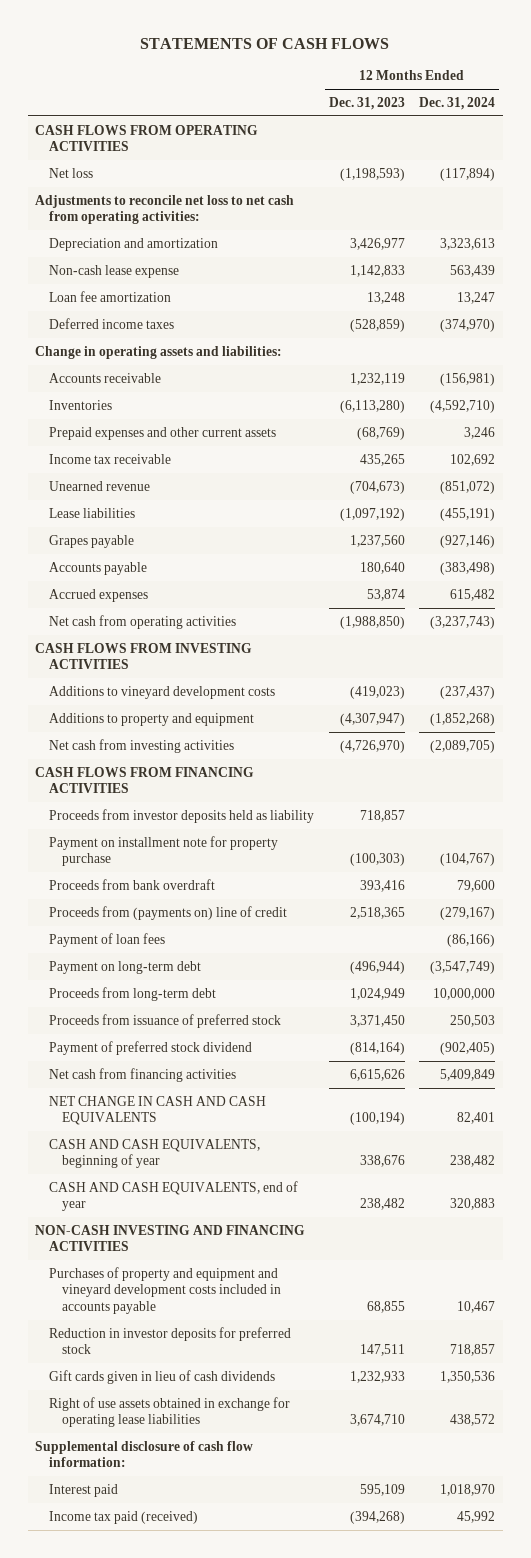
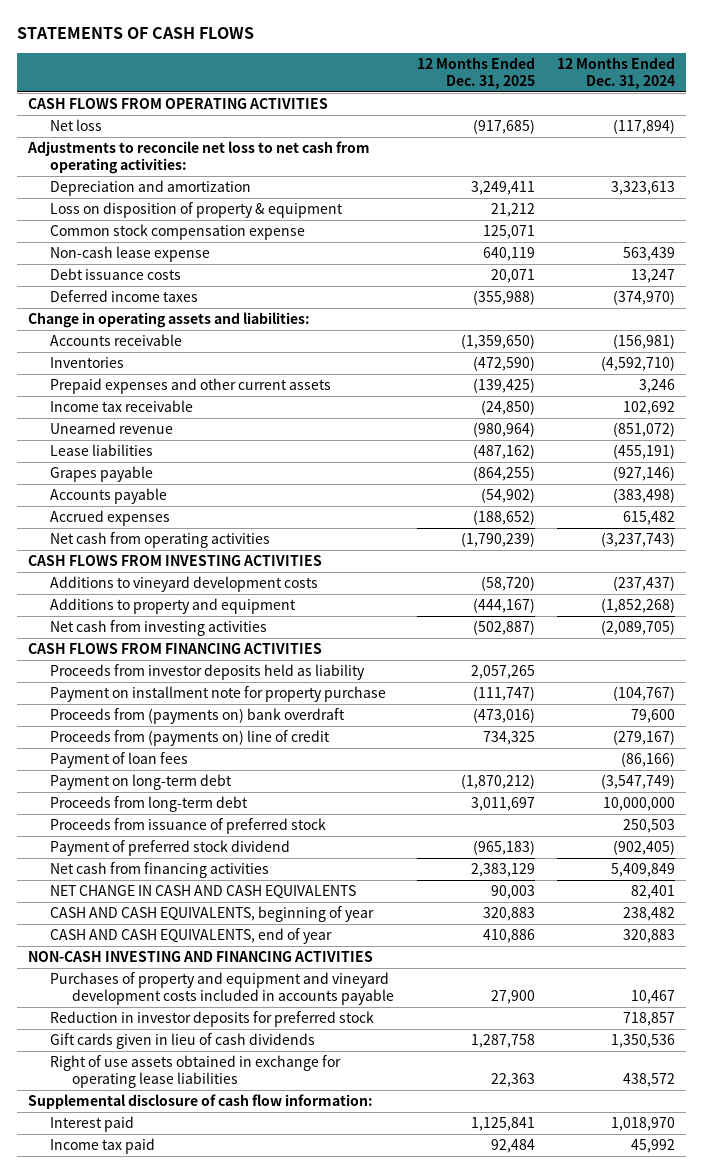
[328,97,405,111] Dec. 31, 2023 -> none
none -> [416,56,535,90] 12 Months Ended Dec. 31, 2025
none -> [50,202,344,219] Loss on disposition of property & equipment
none -> [50,224,306,241] Common stock compensation expense
[48,290,171,302] Loan fee amortization -> [50,268,182,281] Debt issuance costs
[48,878,215,890] Proceeds from bank overdraft -> [50,708,346,725] Proceeds from (payments on) bank overdraft
[48,1510,198,1524] Income tax paid (received) -> [50,1138,156,1155] Income tax paid

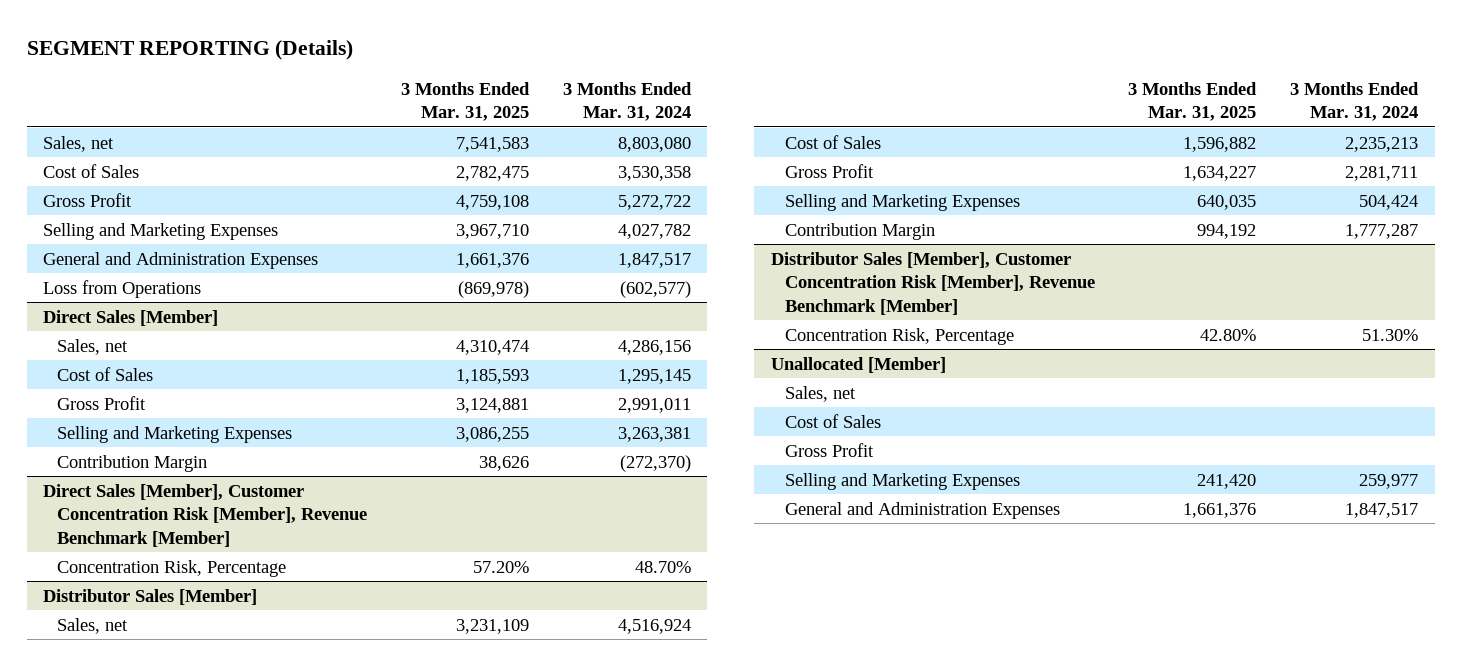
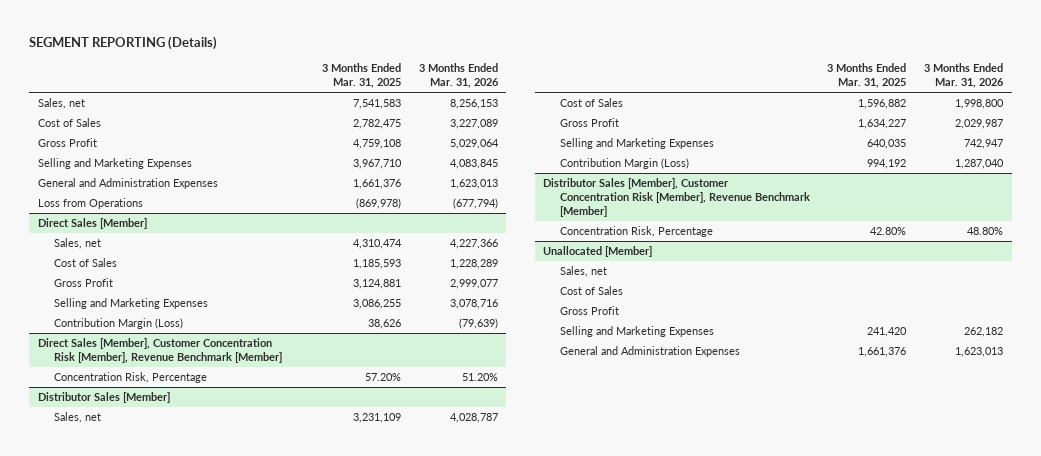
[562,81,692,122] 3 Months Ended Mar. 31, 2024 -> none
none -> [418,63,499,88] 3 Months Ended Mar. 31, 2026
[57,454,208,472] Contribution Margin -> [54,318,184,330] Contribution Margin (Loss)
[784,222,935,240] Contribution Margin -> [559,158,689,170] Contribution Margin (Loss)

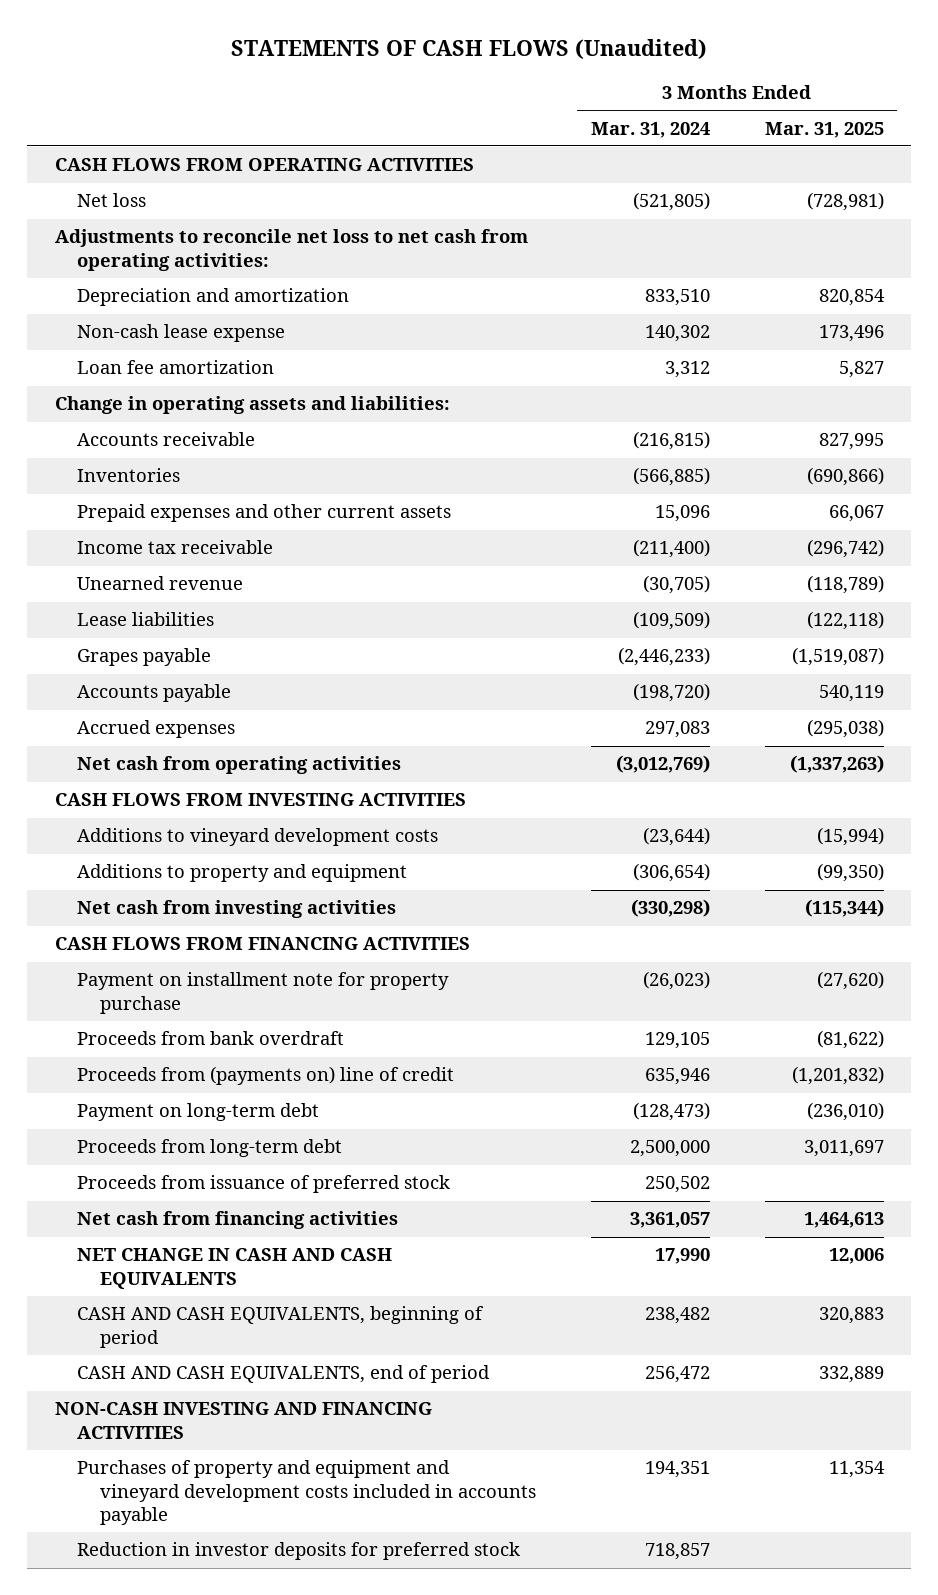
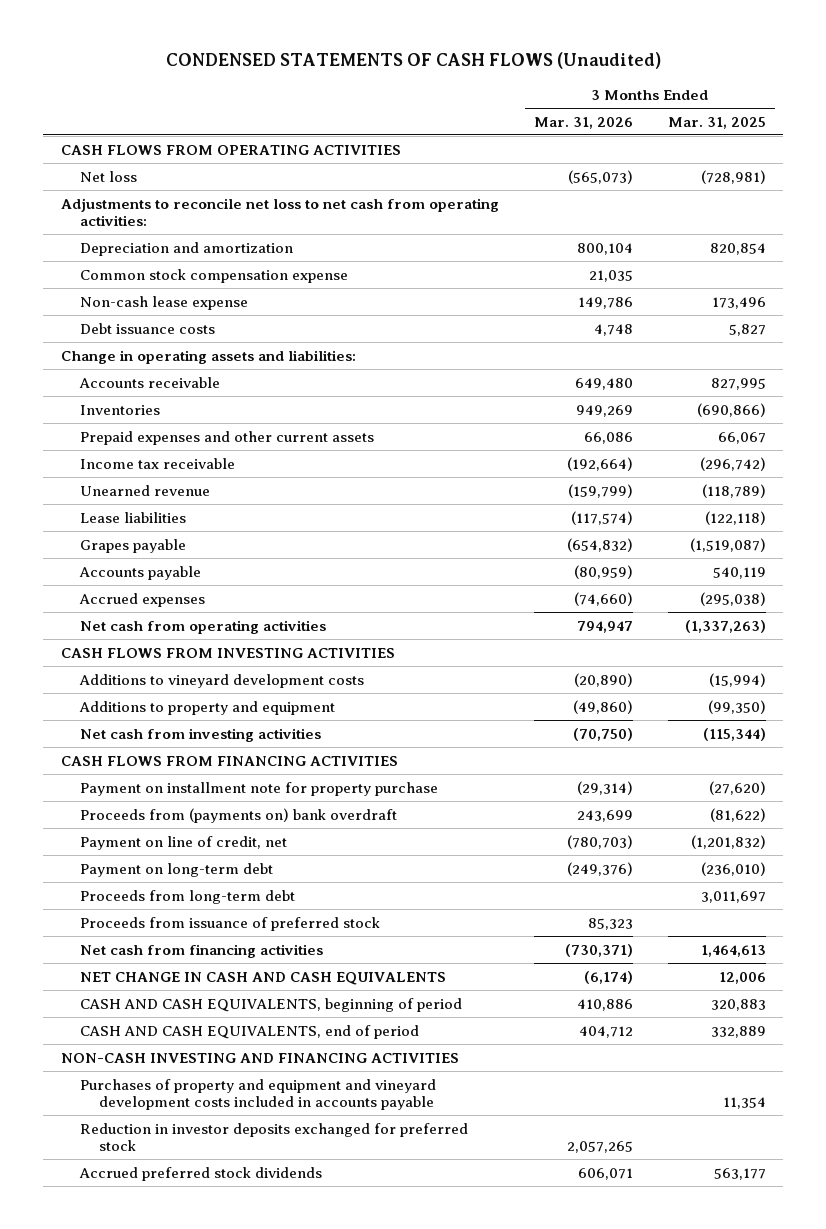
[231,39,708,60] STATEMENTS OF CASH FLOWS (Unaudited) -> [166,52,662,70] CONDENSED STATEMENTS OF CASH FLOWS (Unaudited)
[590,121,710,138] Mar. 31, 2024 -> none
none -> [533,116,633,129] Mar. 31, 2026
none -> [79,268,348,283] Common stock compensation expense
[77,360,275,375] Loan fee amortization -> [79,322,215,334] Debt issuance costs
[77,1031,345,1046] Proceeds from bank overdraft -> [79,807,397,823] Proceeds from (payments on) bank overdraft
[77,1066,455,1086] Proceeds from (payments on) line of credit -> [79,835,287,850] Payment on line of credit, net
[77,1542,521,1561] Reduction in investor deposits for preferred stock -> [79,1122,468,1152] Reduction in investor deposits exchanged for preferred stock
none -> [78,1166,322,1181] Accrued preferred stock dividends

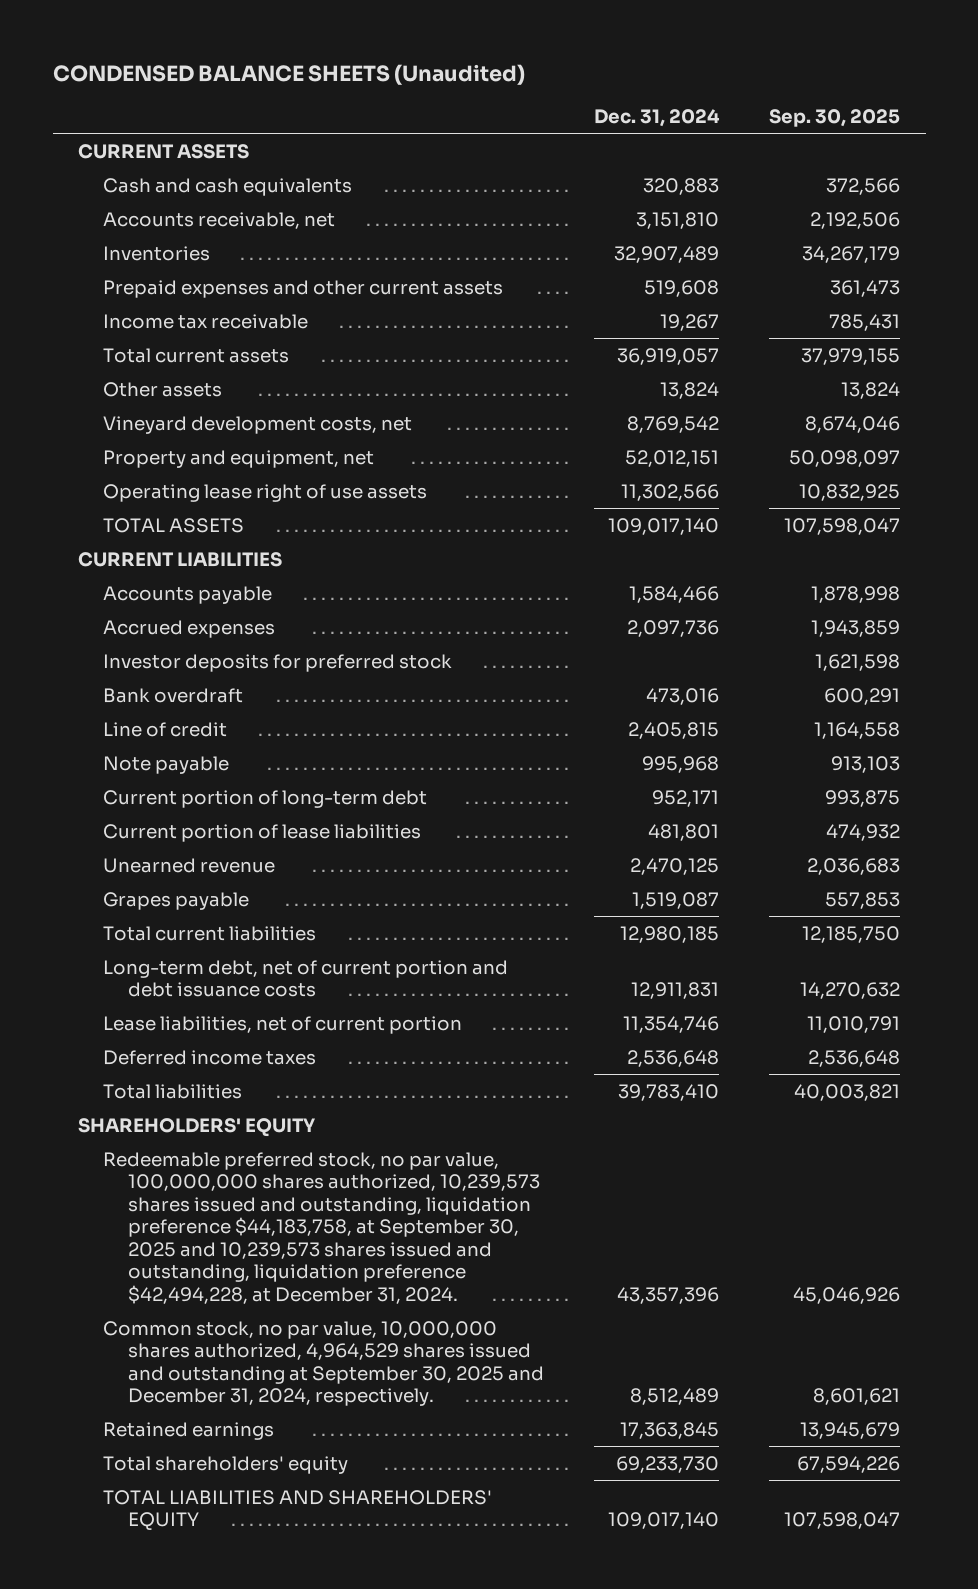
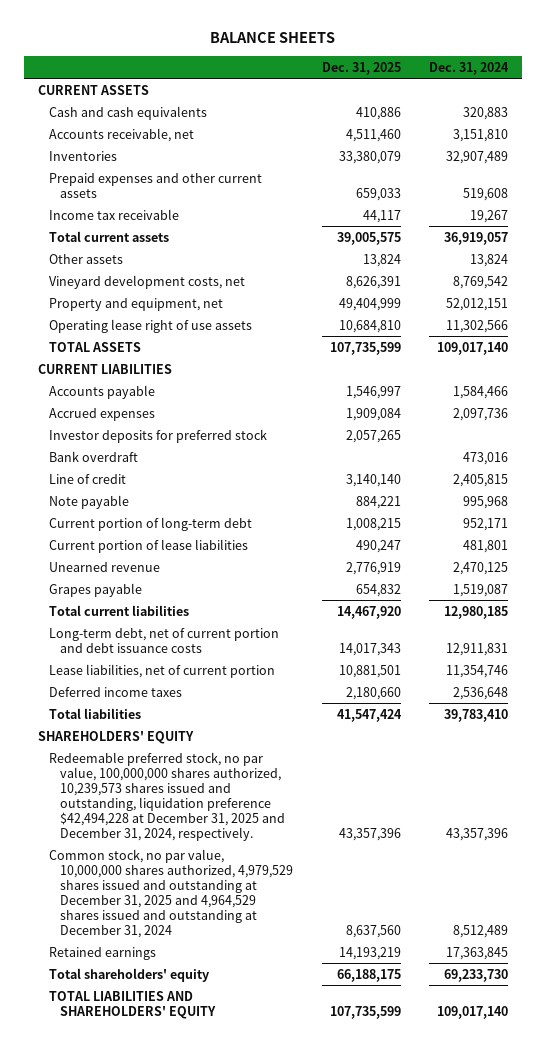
[52,64,525,86] CONDENSED BALANCE SHEETS (Unaudited) -> [209,32,335,44] BALANCE SHEETS
[769,109,901,128] Sep. 30, 2025 -> none
none -> [321,61,401,75] Dec. 31, 2025
[102,1151,540,1304] Redeemable preferred stock, no par value, 100,000,000 shares authorized, 10,239,573 shares issued and outstanding, liquidation preference $44,183,758, at September 30, 2025 and 10,239,573 shares issued and outstanding, liquidation preference $42,494,228, at December 31, 2024. -> [49,751,286,841] Redeemable preferred stock, no par value, 100,000,000 shares authorized, 10,239,573 shares issued and outstanding, liquidation preference $42,494,228 at December 31, 2025 and December 31, 2024, respectively.
[102,1320,544,1407] Common stock, no par value, 10,000,000 shares authorized, 4,964,529 shares issued and outstanding at September 30, 2025 and December 31, 2024, respectively. -> [49,848,294,938] Common stock, no par value, 10,000,000 shares authorized, 4,979,529 shares issued and outstanding at December 31, 2025 and 4,964,529 shares issued and outstanding at December 31, 2024

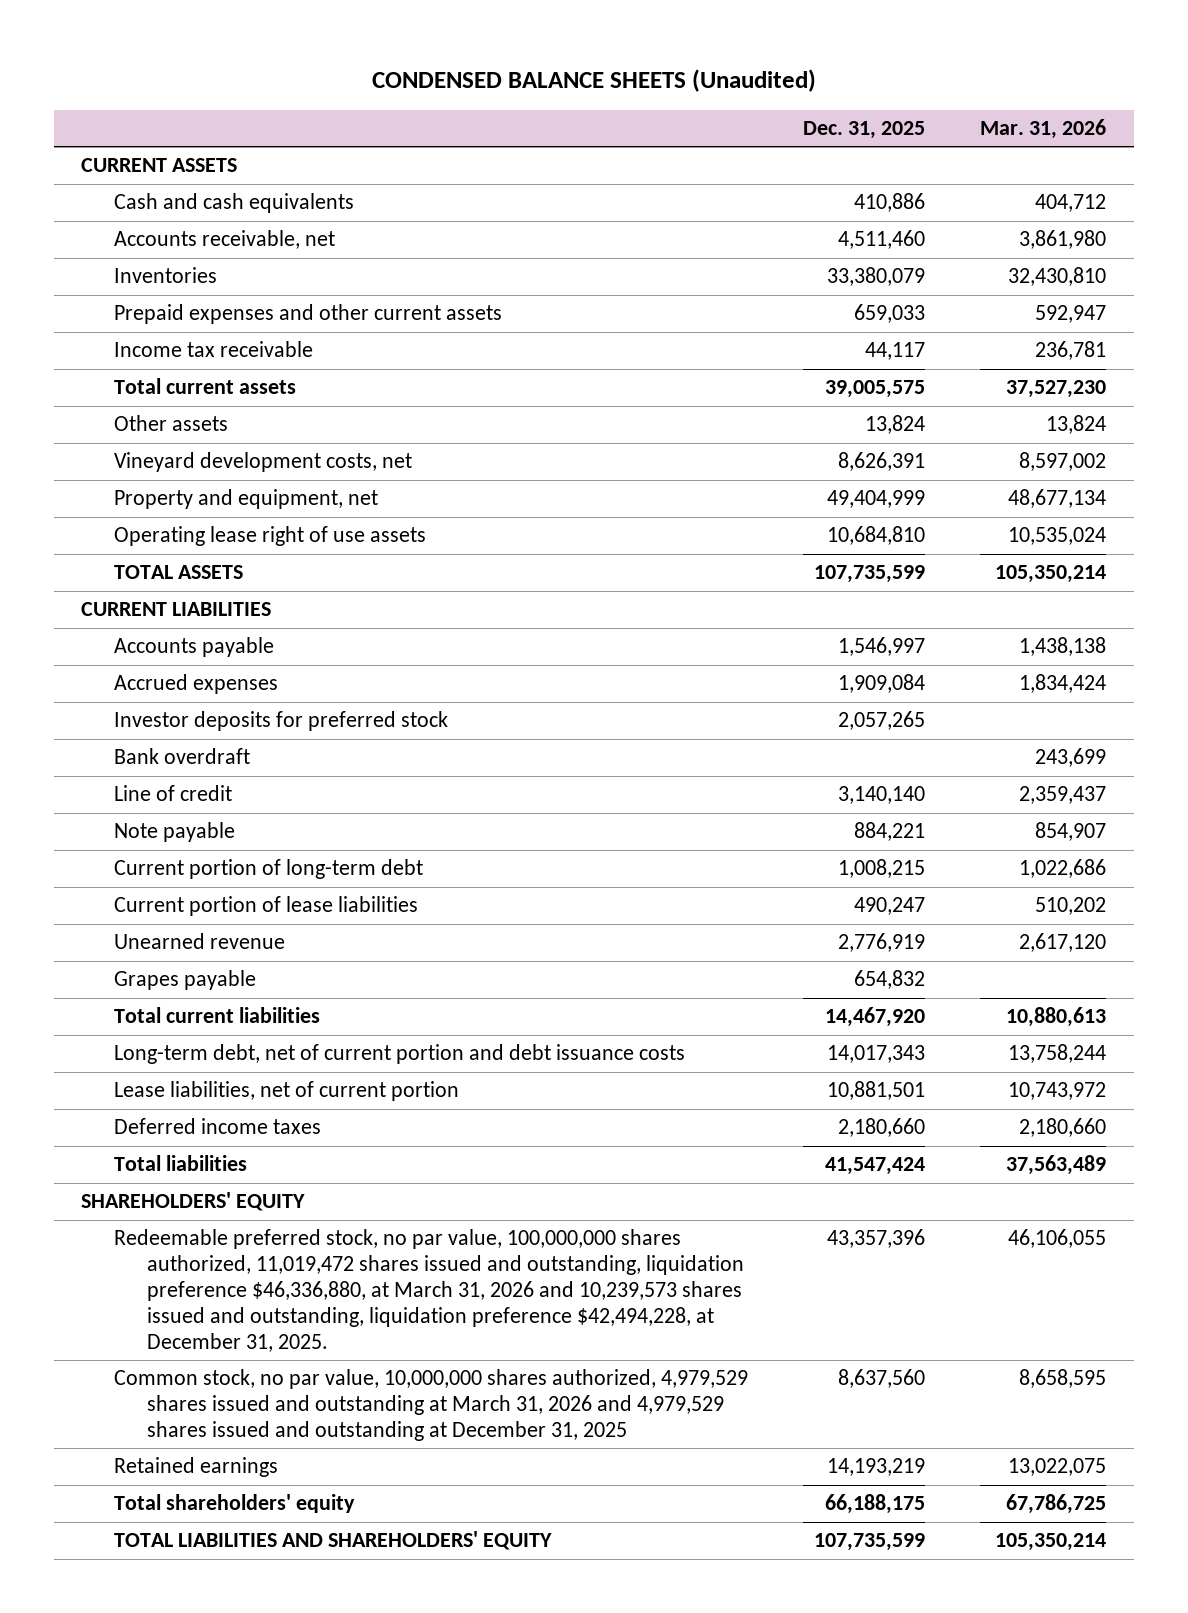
[209,32,335,44] BALANCE SHEETS -> [371,68,816,92] CONDENSED BALANCE SHEETS (Unaudited)
[429,61,510,75] Dec. 31, 2024 -> none
none -> [980,118,1107,139] Mar. 31, 2026
[49,751,286,841] Redeemable preferred stock, no par value, 100,000,000 shares authorized, 10,239,573 shares issued and outstanding, liquidation preference $42,494,228 at December 31, 2025 and December 31, 2024, respectively. -> [114,1229,744,1353] Redeemable preferred stock, no par value, 100,000,000 shares authorized, 11,019,472 shares issued and outstanding, liquidation preference $46,336,880, at March 31, 2026 and 10,239,573 shares issued and outstanding, liquidation preference $42,494,228, at December 31, 2025.
[49,848,294,938] Common stock, no par value, 10,000,000 shares authorized, 4,979,529 shares issued and outstanding at December 31, 2025 and 4,964,529 shares issued and outstanding at December 31, 2024 -> [114,1369,749,1442] Common stock, no par value, 10,000,000 shares authorized, 4,979,529 shares issued and outstanding at March 31, 2026 and 4,979,529 shares issued and outstanding at December 31, 2025

